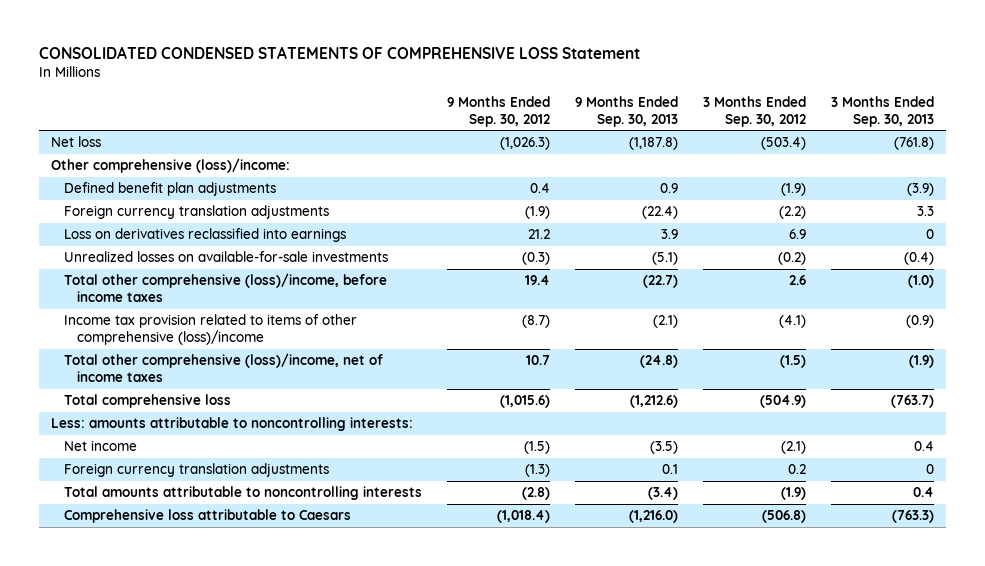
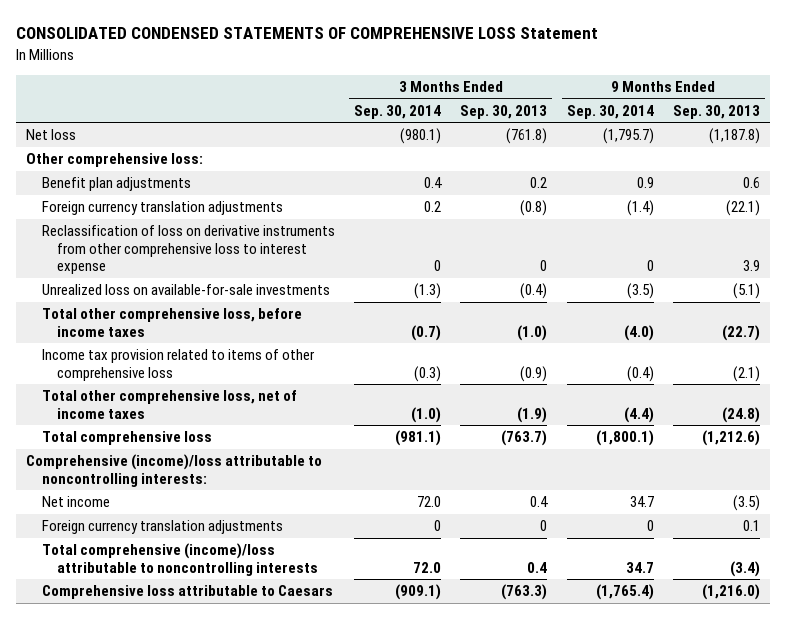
[446,95,550,127] 9 Months Ended Sep. 30, 2012 -> none
[702,95,806,127] 3 Months Ended Sep. 30, 2012 -> none
none -> [353,104,441,119] Sep. 30, 2014
none -> [566,104,654,119] Sep. 30, 2014
[51,158,291,174] Other comprehensive (loss)/income: -> [25,153,203,168] Other comprehensive loss:
[63,182,276,197] Defined benefit plan adjustments -> [41,177,191,192] Benefit plan adjustments
[659,183,678,194] 0.9 -> [743,177,761,189] 0.6
[906,183,934,197] (3.9) -> [530,177,548,189] 0.2
[641,206,678,220] (22.4) -> [726,200,761,217] (22.1)
[916,206,934,217] 3.3 -> [520,200,548,217] (0.8)
[63,228,346,243] Loss on derivatives reclassified into earnings -> [41,225,335,274] Reclassification of loss on derivative instruments from other comprehensive loss to interest expense
[63,251,388,263] Unrealized losses on available-for-sale investments -> [41,284,330,296] Unrealized loss on available-for-sale investments
[63,273,387,303] Total other comprehensive (loss)/income, before income taxes -> [41,308,302,337] Total other comprehensive loss, before income taxes
[63,314,357,346] Income tax provision related to items of other comprehensive (loss)/income -> [41,349,315,381] Income tax provision related to items of other comprehensive loss
[63,353,383,383] Total other comprehensive (loss)/income, net of income taxes -> [41,390,297,419] Total other comprehensive loss, net of income taxes
[51,417,414,432] Less: amounts attributable to noncontrolling interests: -> [25,454,322,487] Comprehensive (income)/loss attributable to noncontrolling interests:
[63,486,422,501] Total amounts attributable to noncontrolling interests -> [41,543,319,576] Total comprehensive (income)/loss attributable to noncontrolling interests

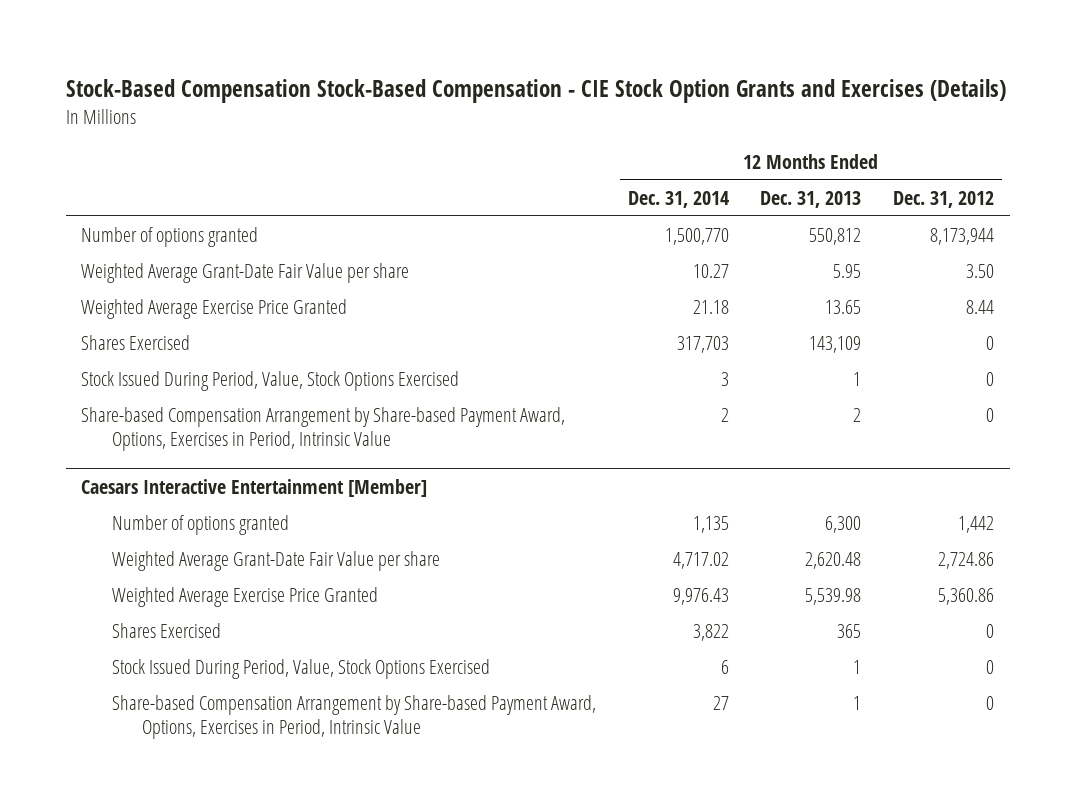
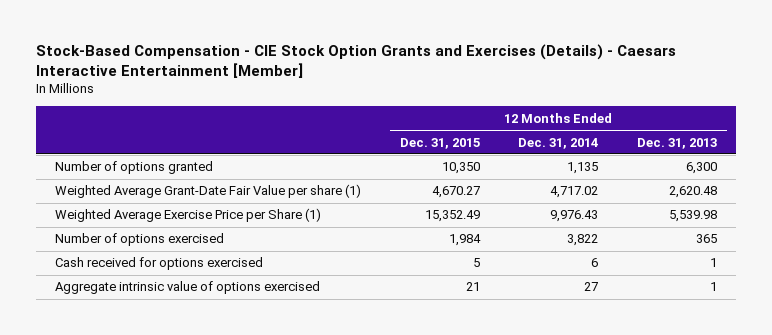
[65,78,1006,103] Stock-Based Compensation Stock-Based Compensation - CIE Stock Option Grants and Exercises (Details) -> [35,43,676,78] Stock-Based Compensation - CIE Stock Option Grants and Exercises (Details) - Caesars Interactive Entertainment [Member]
[893,190,995,208] Dec. 31, 2012 -> none
none -> [399,137,480,149] Dec. 31, 2015
[81,227,259,248] Number of options granted -> none
[81,263,410,284] Weighted Average Grant-Date Fair Value per share -> none
[81,299,348,320] Weighted Average Exercise Price Granted -> none
[81,335,191,351] Shares Exercised -> none
[81,371,460,392] Stock Issued During Period, Value, Stock Options Exercised -> none
[81,407,566,451] Share-based Compensation Arrangement by Share-based Payment Award, Options, Exercises in Period, Intrinsic Value -> none
[81,478,428,497] Caesars Interactive Entertainment [Member] -> none
[111,659,490,680] Stock Issued During Period, Value, Stock Options Exercised -> none
[111,551,440,572] Weighted Average Grant-Date Fair Value per share -> [54,184,361,199] Weighted Average Grant-Date Fair Value per share (1)
[111,587,378,608] Weighted Average Exercise Price Granted -> [54,208,321,223] Weighted Average Exercise Price per Share (1)
[111,623,221,639] Shares Exercised -> [54,233,224,247] Number of options exercised
none -> [54,257,263,271] Cash received for options exercised
[111,695,596,739] Share-based Compensation Arrangement by Share-based Payment Award, Options, Exercises in Period, Intrinsic Value -> [54,281,320,295] Aggregate intrinsic value of options exercised

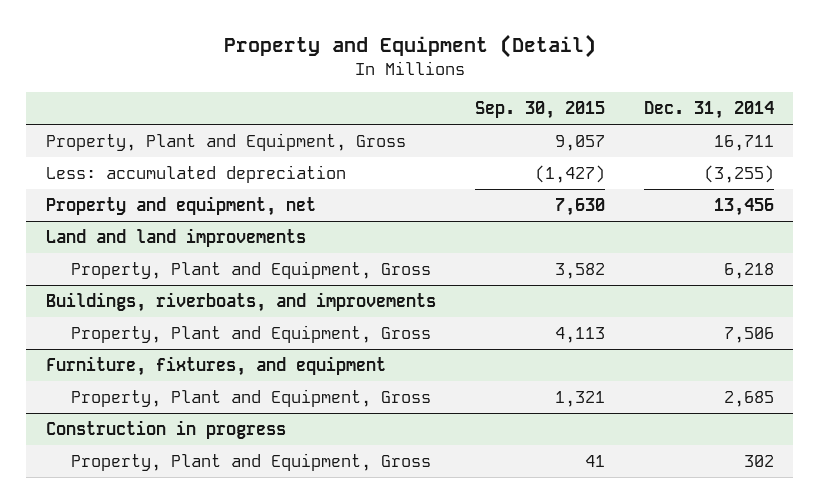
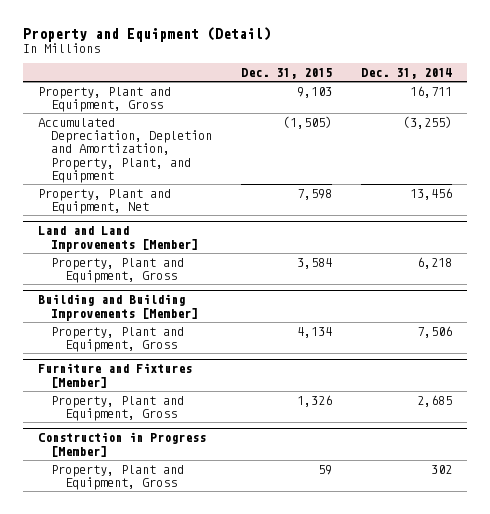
[474,101,605,120] Sep. 30, 2015 -> none
none -> [241,68,333,80] Dec. 31, 2015
[45,164,346,183] Less: accumulated depreciation -> [37,117,213,183] Accumulated Depreciation, Depletion and Amortization, Property, Plant, and Equipment
[45,195,316,216] Property and equipment, net -> [37,188,171,214] Property, Plant and Equipment, Net
[45,227,306,247] Land and land improvements -> [37,226,199,252] Land and Land Improvements [Member]
[45,291,436,312] Buildings, riverboats, and improvements -> [37,294,199,321] Building and Building Improvements [Member]
[45,355,386,376] Furniture, fixtures, and equipment -> [37,363,192,388] Furniture and Fixtures [Member]
[45,419,286,439] Construction in progress -> [37,432,206,457] Construction in Progress [Member]

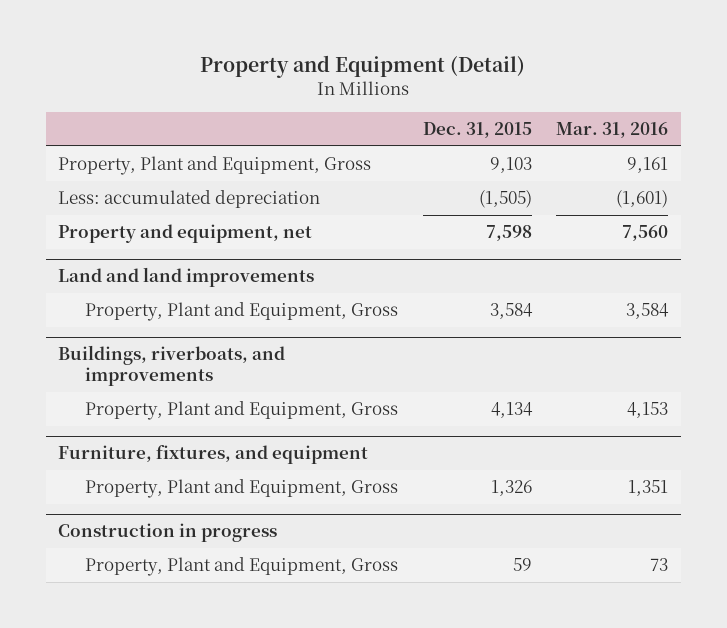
[361,68,453,80] Dec. 31, 2014 -> none
none -> [556,121,669,138] Mar. 31, 2016
[37,117,213,183] Accumulated Depreciation, Depletion and Amortization, Property, Plant, and Equipment -> [58,189,321,208] Less: accumulated depreciation
[37,188,171,214] Property, Plant and Equipment, Net -> [58,223,313,243] Property and equipment, net
[37,226,199,252] Land and Land Improvements [Member] -> [58,267,315,288] Land and land improvements
[37,294,199,321] Building and Building Improvements [Member] -> [58,345,286,387] Buildings, riverboats, and improvements
[37,363,192,388] Furniture and Fixtures [Member] -> [58,445,369,465] Furniture, fixtures, and equipment
[37,432,206,457] Construction in Progress [Member] -> [58,523,278,543] Construction in progress

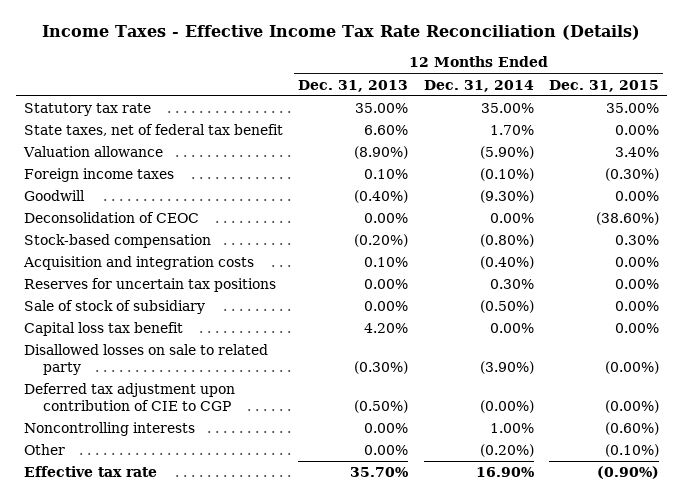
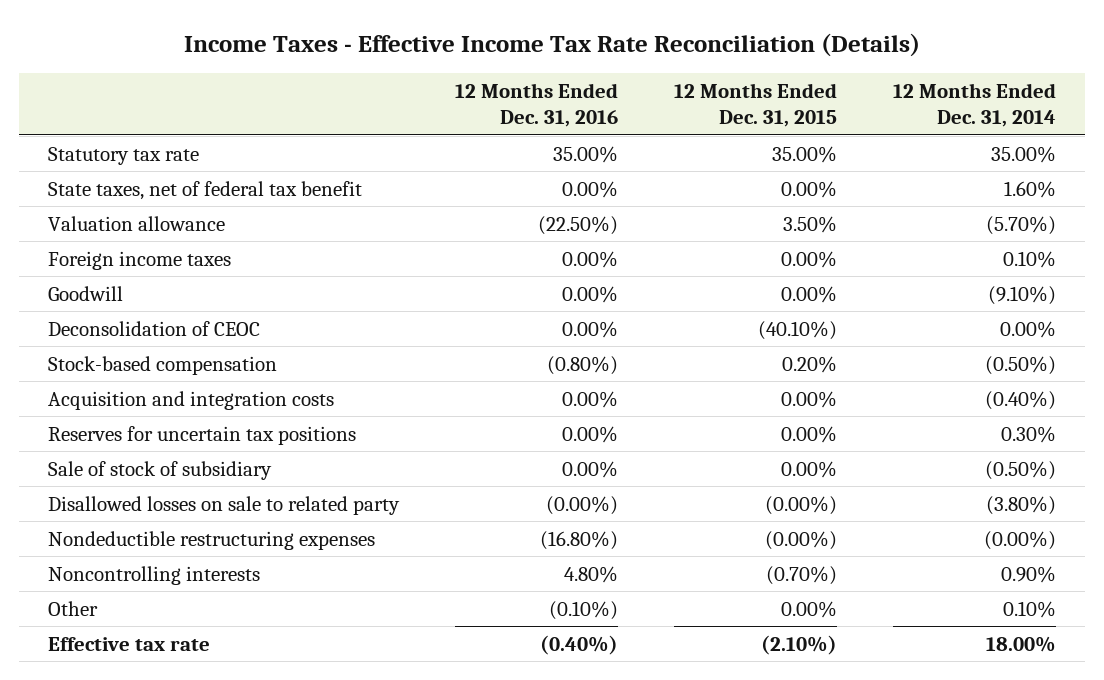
[298,79,409,92] Dec. 31, 2013 -> none
none -> [454,83,618,128] 12 Months Ended Dec. 31, 2016
[489,125,534,136] 1.70% -> [1004,180,1057,198] 1.60%
[479,146,534,160] (5.90%) -> [986,215,1057,235] (5.70%)
[614,147,659,158] 3.40% -> [783,215,838,233] 3.50%
[479,168,534,182] (0.10%) -> [1003,250,1057,268] 0.10%
[604,168,659,182] (0.30%) -> [781,250,838,268] 0.00%
[479,190,534,204] (9.30%) -> [988,285,1057,305] (9.10%)
[595,212,659,226] (38.60%) -> [758,320,838,340] (40.10%)
[479,234,534,248] (0.80%) -> [985,355,1057,375] (0.50%)
[614,235,659,246] 0.30% -> [782,355,838,373] 0.20%
[23,322,183,337] Capital loss tax benefit -> none
[479,360,534,374] (3.90%) -> [986,495,1057,515] (3.80%)
[23,383,235,411] Deferred tax adjustment upon contribution of CIE to CGP -> [47,530,375,550] Nondeductible restructuring expenses
[489,423,534,434] 1.00% -> [1001,565,1057,583] 0.90%
[604,422,659,436] (0.60%) -> [766,565,838,585] (0.70%)
[479,444,534,458] (0.20%) -> [1003,600,1057,618] 0.10%
[604,444,659,458] (0.10%) -> [781,600,838,618] 0.00%
[475,467,534,478] 16.90% -> [986,635,1057,652] 18.00%
[596,466,659,480] (0.90%) -> [761,634,838,655] (2.10%)

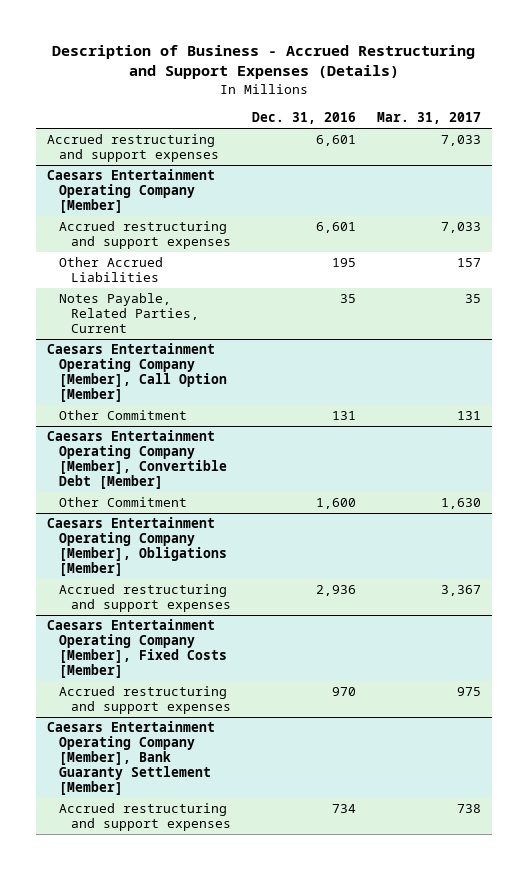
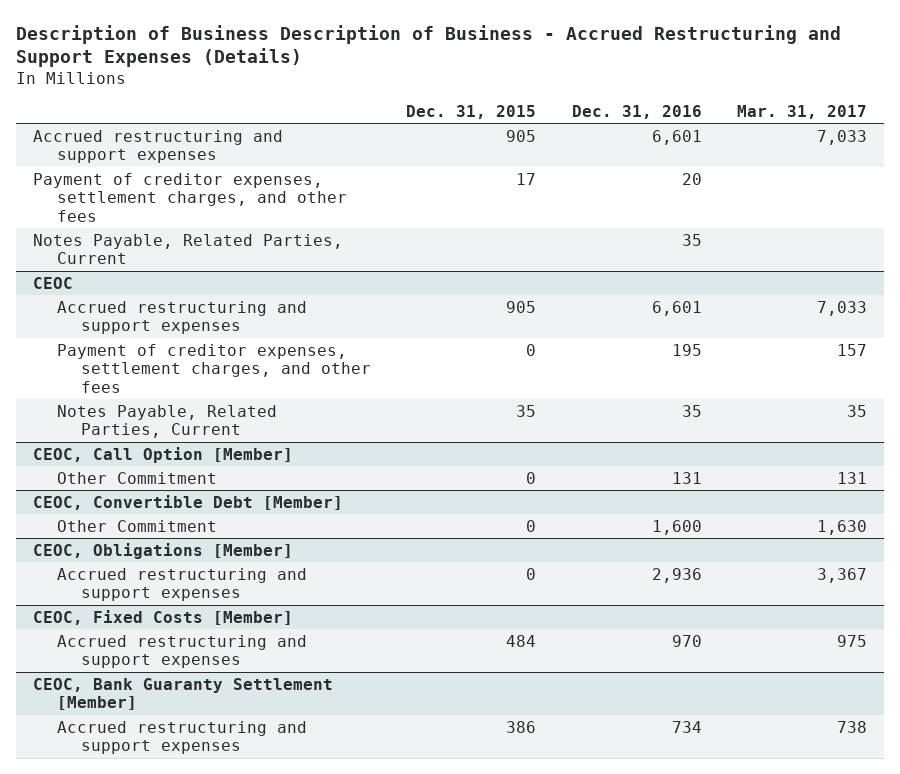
[51,45,475,80] Description of Business - Accrued Restructuring and Support Expenses (Details) -> [15,24,841,68] Description of Business Description of Business - Accrued Restructuring and Support Expenses (Details)
none -> [406,104,537,119] Dec. 31, 2015
none -> [33,172,348,222] Payment of creditor expenses, settlement charges, and other fees
none -> [33,233,344,265] Notes Payable, Related Parties, Current
[46,169,215,214] Caesars Entertainment Operating Company [Member] -> [33,276,74,289] CEOC
[58,257,163,283] Other Accrued Liabilities -> [57,343,372,393] Payment of creditor expenses, settlement charges, and other fees
[46,343,227,403] Caesars Entertainment Operating Company [Member], Call Option [Member] -> none
none -> [33,446,294,463] CEOC, Call Option [Member]
[46,430,227,490] Caesars Entertainment Operating Company [Member], Convertible Debt [Member] -> none
none -> [33,494,344,510] CEOC, Convertible Debt [Member]
[46,517,227,577] Caesars Entertainment Operating Company [Member], Obligations [Member] -> none
none -> [33,542,294,559] CEOC, Obligations [Member]
[46,619,227,679] Caesars Entertainment Operating Company [Member], Fixed Costs [Member] -> none
none -> [33,609,294,625] CEOC, Fixed Costs [Member]
[46,721,215,796] Caesars Entertainment Operating Company [Member], Bank Guaranty Settlement [Member] -> none
none -> [33,677,334,711] CEOC, Bank Guaranty Settlement [Member]

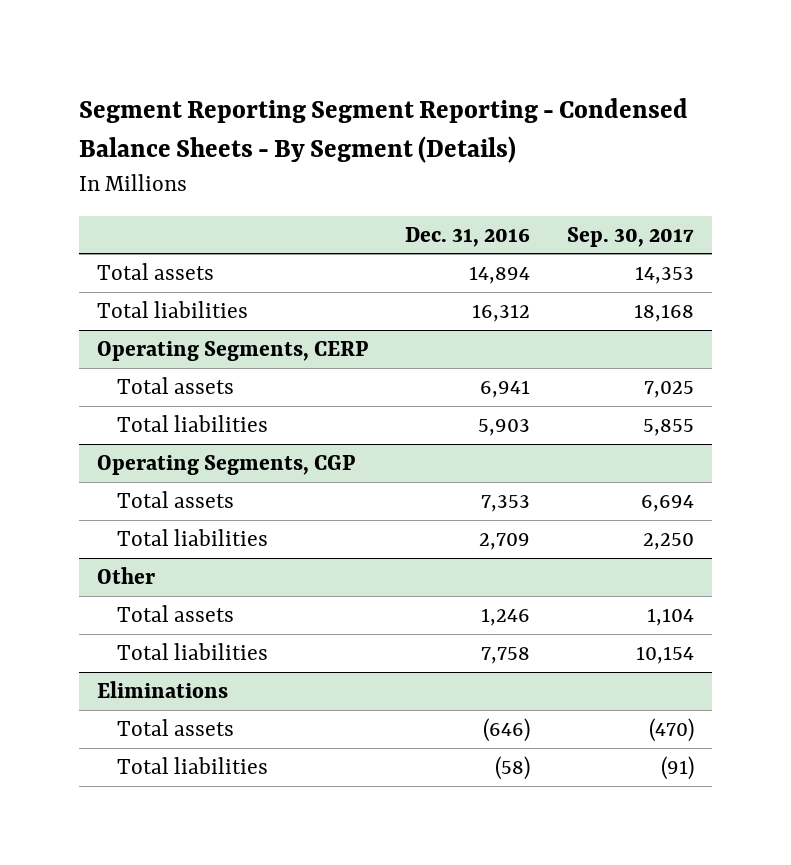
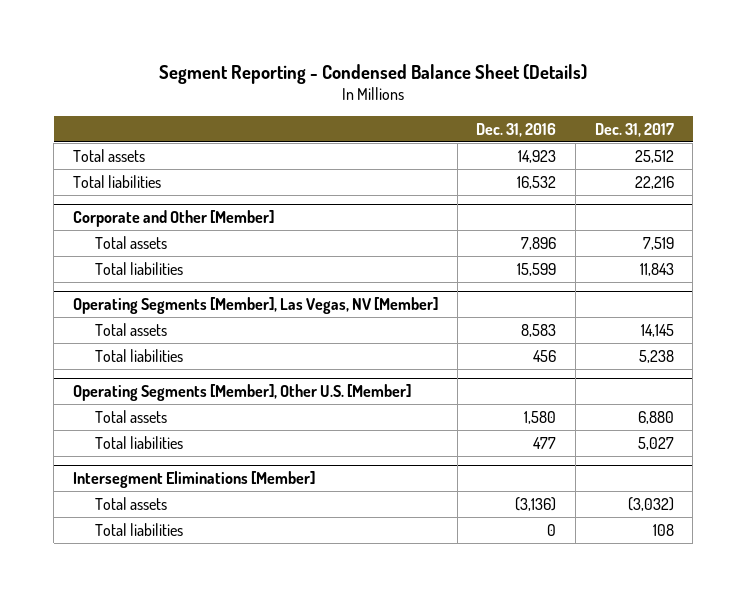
[78,97,688,163] Segment Reporting Segment Reporting - Condensed Balance Sheets - By Segment (Details) -> [159,63,588,84] Segment Reporting - Condensed Balance Sheet (Details)
[566,226,694,247] Sep. 30, 2017 -> none
none -> [594,122,674,137] Dec. 31, 2017
[97,340,369,361] Operating Segments, CERP -> none
[97,454,356,475] Operating Segments, CGP -> none
[97,566,156,584] Other -> none
[469,265,531,284] 14,894 -> [518,149,557,163] 14,923
[472,303,531,322] 16,312 -> [517,175,557,189] 16,532
none -> [73,210,275,228] Corporate and Other [Member]
[480,379,531,398] 6,941 -> [521,236,557,250] 7,896
[478,418,531,436] 5,903 -> [517,262,557,276] 15,599
none -> [73,297,439,315] Operating Segments [Member], Las Vegas, NV [Member]
[481,494,531,512] 7,353 -> [521,323,557,337] 8,583
[479,532,531,550] 2,709 -> [533,349,557,362] 456
none -> [73,384,412,402] Operating Segments [Member], Other U.S. [Member]
[481,607,531,626] 1,246 -> [524,410,557,424] 1,580
[481,646,531,664] 7,758 -> [533,436,557,449] 477
[97,680,229,698] Eliminations -> [73,471,316,489] Intersegment Eliminations [Member]
[483,717,531,742] (646) -> [515,496,557,511] (3,136)
[495,755,531,780] (58) -> [547,523,557,536] 0

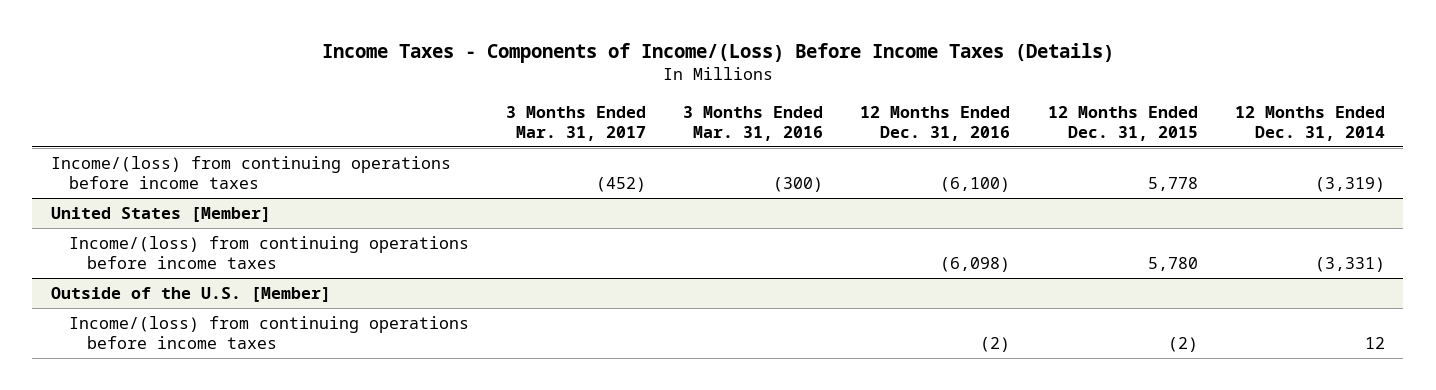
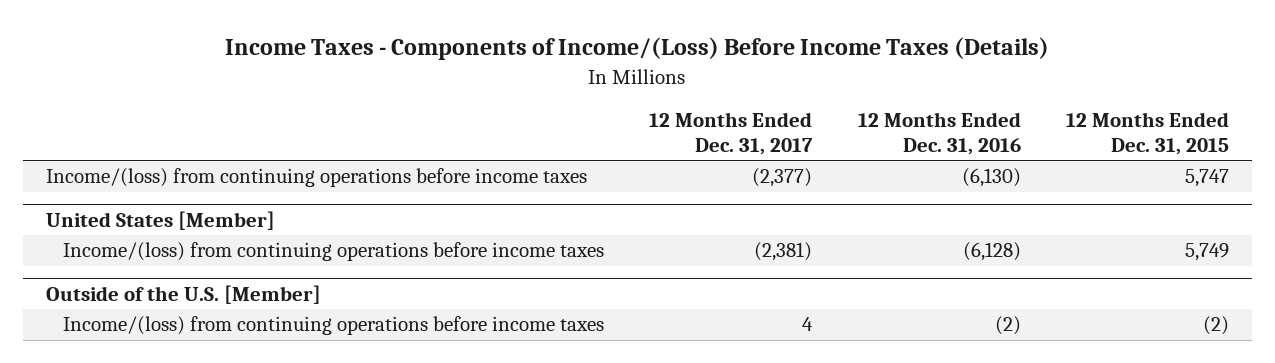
[506,105,647,141] 3 Months Ended Mar. 31, 2017 -> none
[683,105,824,141] 3 Months Ended Mar. 31, 2016 -> none
[1234,105,1385,141] 12 Months Ended Dec. 31, 2014 -> none
none -> [649,111,814,156] 12 Months Ended Dec. 31, 2017
[940,177,1011,193] (6,100) -> [961,168,1021,188] (6,130)
[1147,177,1198,192] 5,778 -> [1185,169,1230,188] 5,747
[940,257,1011,273] (6,098) -> [962,242,1021,262] (6,128)
[1147,257,1198,272] 5,780 -> [1185,243,1230,262] 5,749

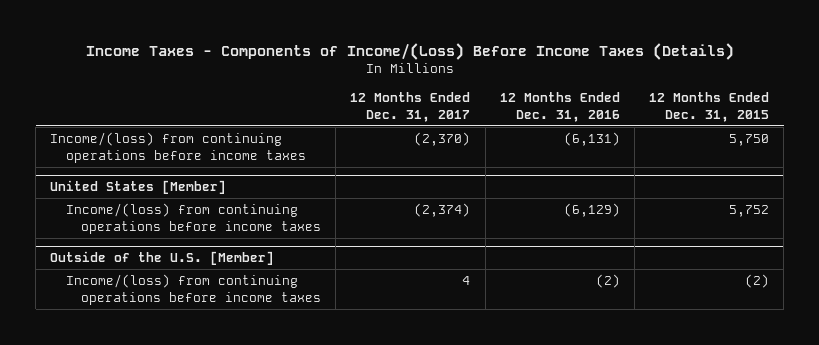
[752,168,813,188] (2,377) -> [414,132,471,147] (2,370)
[961,168,1021,188] (6,130) -> [563,132,620,147] (6,131)
[1185,169,1230,188] 5,747 -> [728,134,769,147] 5,750
[754,242,813,262] (2,381) -> [414,203,471,218] (2,374)
[962,242,1021,262] (6,128) -> [563,203,620,218] (6,129)
[1185,243,1230,262] 5,749 -> [728,205,769,218] 5,752

